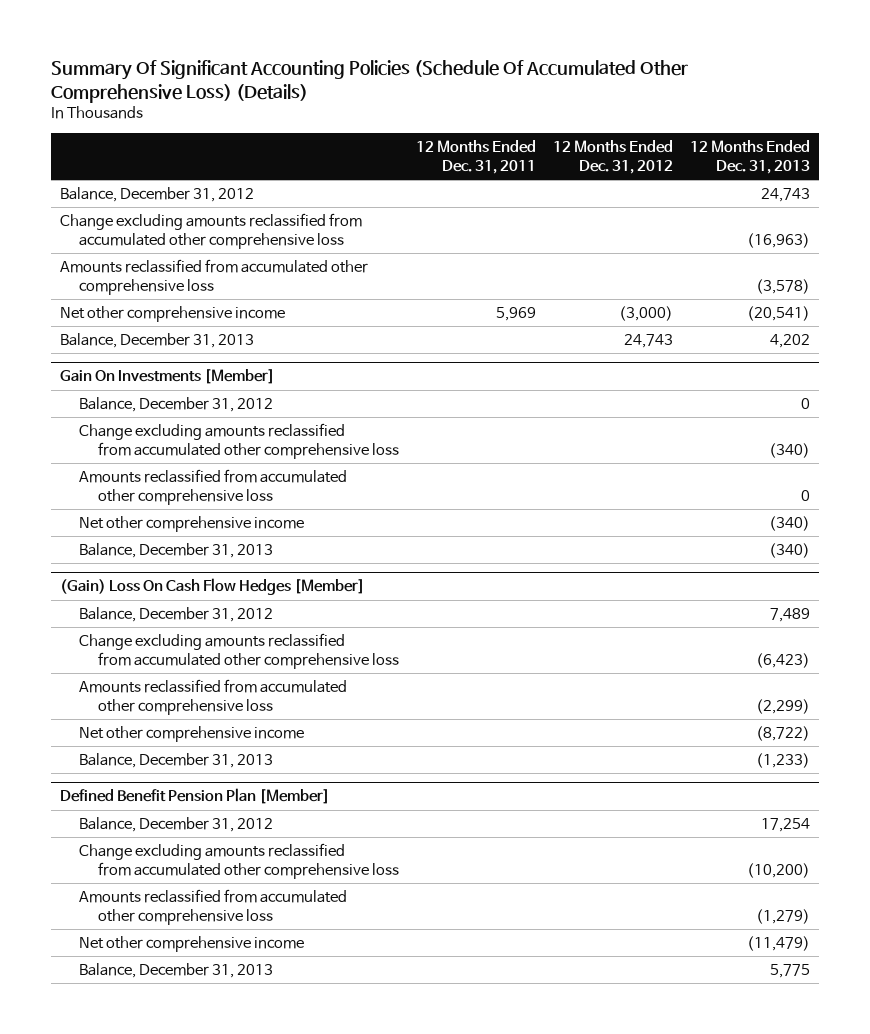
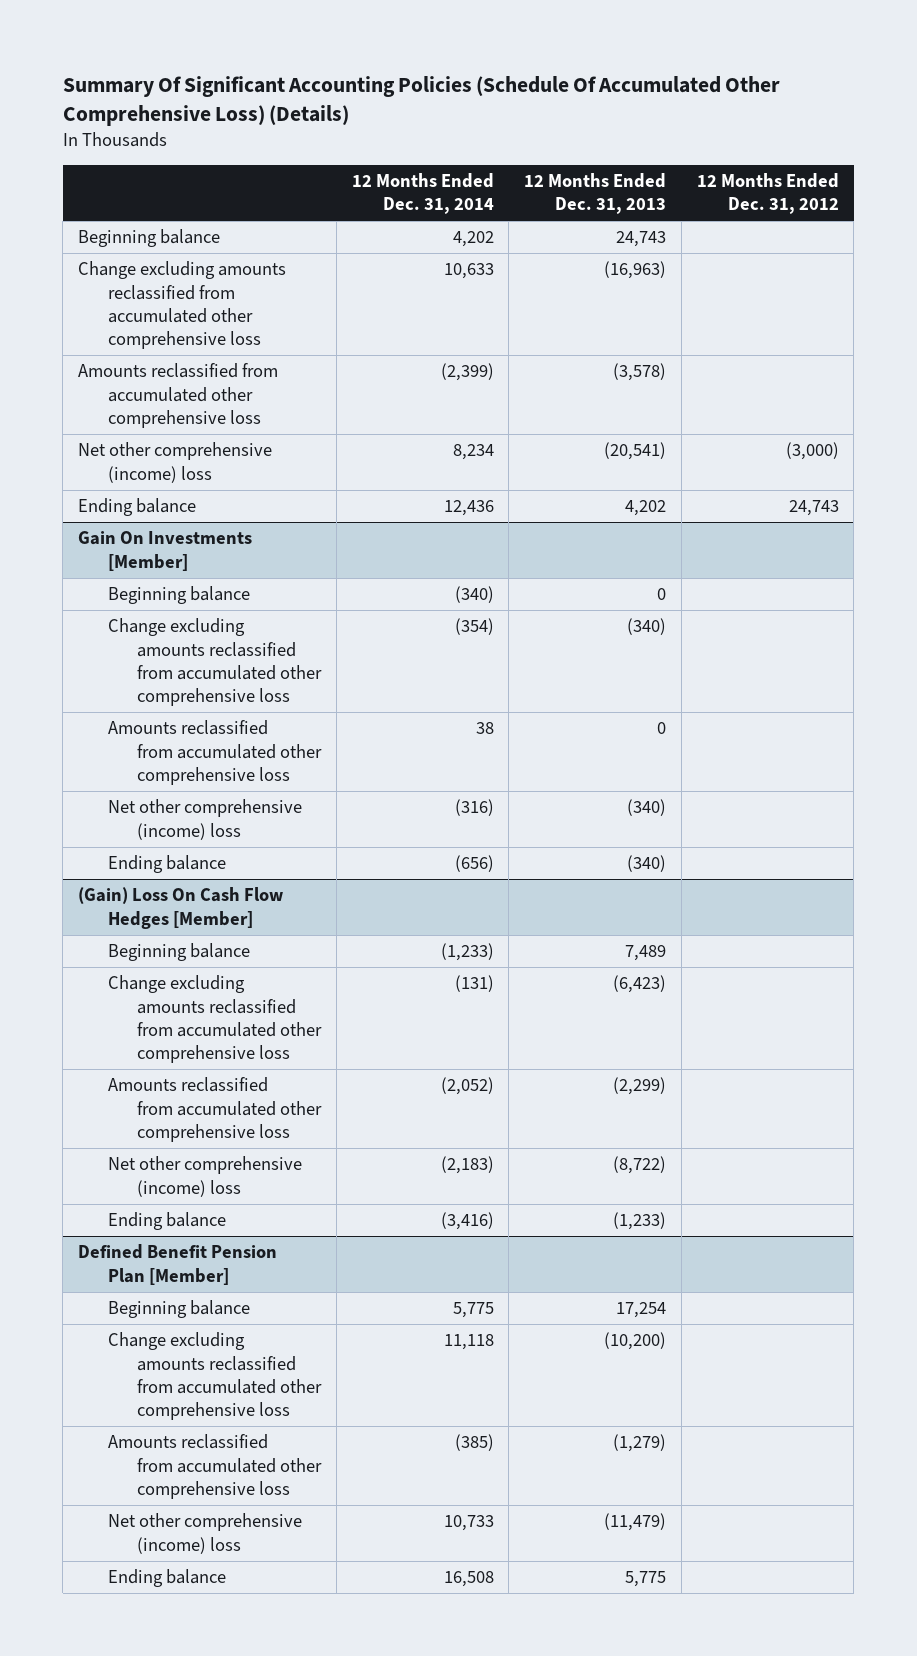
[415,140,536,175] 12 Months Ended Dec. 31, 2011 -> none
none -> [351,172,494,215] 12 Months Ended Dec. 31, 2014
[59,186,254,202] Balance, December 31, 2012 -> [78,229,221,248] Beginning balance
[59,305,285,322] Net other comprehensive income -> [78,442,273,483] Net other comprehensive (income) loss
[59,332,254,348] Balance, December 31, 2013 -> [78,498,197,517] Ending balance
[78,396,273,412] Balance, December 31, 2012 -> [107,586,250,605] Beginning balance
[78,515,304,532] Net other comprehensive income -> [107,799,302,840] Net other comprehensive (income) loss
[78,542,273,558] Balance, December 31, 2013 -> [107,855,226,874] Ending balance
[78,606,273,622] Balance, December 31, 2012 -> [107,943,250,962] Beginning balance
[78,725,304,742] Net other comprehensive income -> [107,1156,302,1197] Net other comprehensive (income) loss
[78,752,273,768] Balance, December 31, 2013 -> [107,1212,226,1231] Ending balance
[78,816,273,832] Balance, December 31, 2012 -> [107,1300,250,1319] Beginning balance
[78,935,304,952] Net other comprehensive income -> [107,1513,302,1554] Net other comprehensive (income) loss
[78,962,273,978] Balance, December 31, 2013 -> [107,1569,226,1588] Ending balance

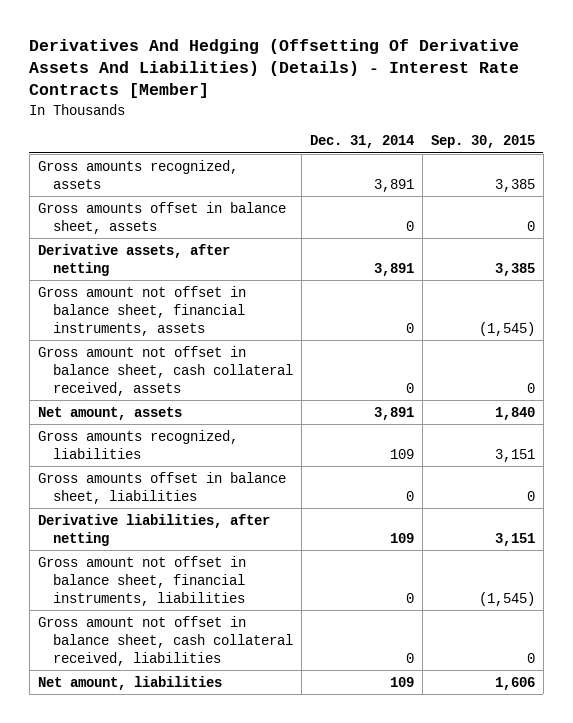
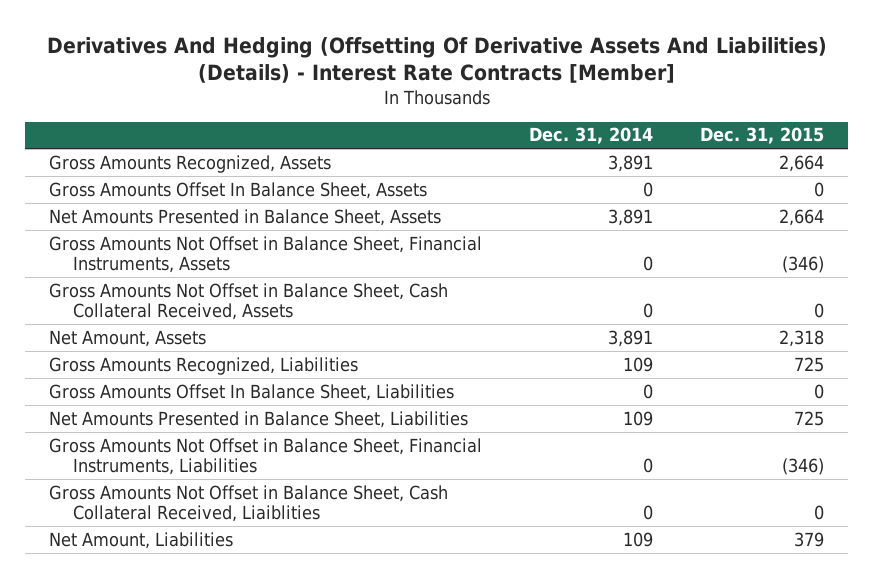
[430,135,535,149] Sep. 30, 2015 -> none
none -> [700,127,825,145] Dec. 31, 2015
[37,159,238,189] Gross amounts recognized, assets -> [49,154,332,173] Gross Amounts Recognized, Assets
[37,201,286,234] Gross amounts offset in balance sheet, assets -> [49,181,428,199] Gross Amounts Offset In Balance Sheet, Assets
[37,243,230,276] Derivative assets, after netting -> [49,208,442,226] Net Amounts Presented in Balance Sheet, Assets
[37,285,246,337] Gross amount not offset in balance sheet, financial instruments, assets -> [49,235,483,274] Gross Amounts Not Offset in Balance Sheet, Financial Instruments, Assets
[37,345,294,397] Gross amount not offset in balance sheet, cash collateral received, assets -> [49,282,449,321] Gross Amounts Not Offset in Balance Sheet, Cash Collateral Received, Assets
[37,406,182,420] Net amount, assets -> [49,329,207,347] Net Amount, Assets
[37,429,238,459] Gross amounts recognized, liabilities -> [49,356,359,375] Gross Amounts Recognized, Liabilities
[37,471,286,504] Gross amounts offset in balance sheet, liabilities -> [49,383,455,401] Gross Amounts Offset In Balance Sheet, Liabilities
[37,513,270,546] Derivative liabilities, after netting -> [49,410,469,428] Net Amounts Presented in Balance Sheet, Liabilities
[37,555,246,607] Gross amount not offset in balance sheet, financial instruments, liabilities -> [49,437,483,476] Gross Amounts Not Offset in Balance Sheet, Financial Instruments, Liabilities
[37,615,294,667] Gross amount not offset in balance sheet, cash collateral received, liabilities -> [49,484,449,523] Gross Amounts Not Offset in Balance Sheet, Cash Collateral Received, Liaiblities
[37,675,222,690] Net amount, liabilities -> [49,531,234,549] Net Amount, Liabilities

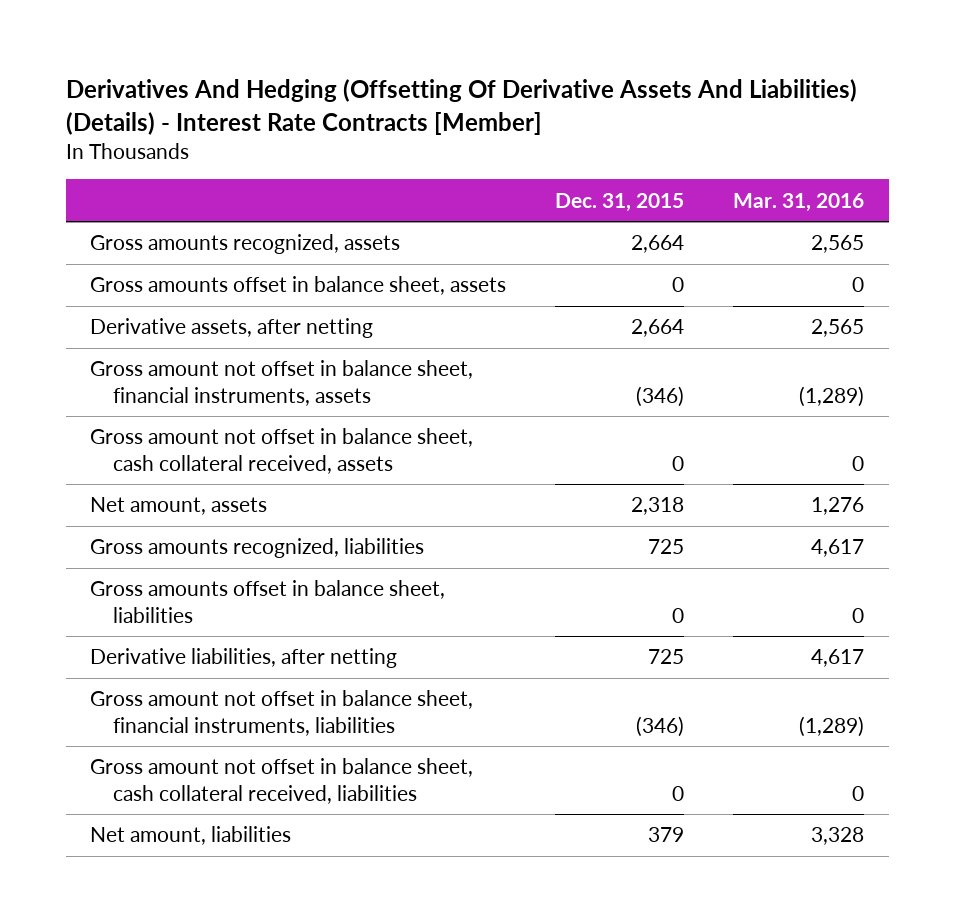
[529,127,654,145] Dec. 31, 2014 -> none
none -> [733,192,865,212] Mar. 31, 2016
[49,154,332,173] Gross Amounts Recognized, Assets -> [90,234,401,255] Gross amounts recognized, assets
[49,181,428,199] Gross Amounts Offset In Balance Sheet, Assets -> [90,276,507,296] Gross amounts offset in balance sheet, assets
[49,208,442,226] Net Amounts Presented in Balance Sheet, Assets -> [90,318,374,339] Derivative assets, after netting
[49,235,483,274] Gross Amounts Not Offset in Balance Sheet, Financial Instruments, Assets -> [90,360,474,406] Gross amount not offset in balance sheet, financial instruments, assets
[49,282,449,321] Gross Amounts Not Offset in Balance Sheet, Cash Collateral Received, Assets -> [90,428,474,474] Gross amount not offset in balance sheet, cash collateral received, assets
[49,329,207,347] Net Amount, Assets -> [90,497,268,516] Net amount, assets
[49,356,359,375] Gross Amounts Recognized, Liabilities -> [90,538,425,559] Gross amounts recognized, liabilities
[49,383,455,401] Gross Amounts Offset In Balance Sheet, Liabilities -> [90,580,446,623] Gross amounts offset in balance sheet, liabilities
[49,410,469,428] Net Amounts Presented in Balance Sheet, Liabilities -> [90,648,398,669] Derivative liabilities, after netting
[49,437,483,476] Gross Amounts Not Offset in Balance Sheet, Financial Instruments, Liabilities -> [90,690,474,736] Gross amount not offset in balance sheet, financial instruments, liabilities
[49,484,449,523] Gross Amounts Not Offset in Balance Sheet, Cash Collateral Received, Liaiblities -> [90,758,474,804] Gross amount not offset in balance sheet, cash collateral received, liabilities
[49,531,234,549] Net Amount, Liabilities -> [90,826,292,846] Net amount, liabilities

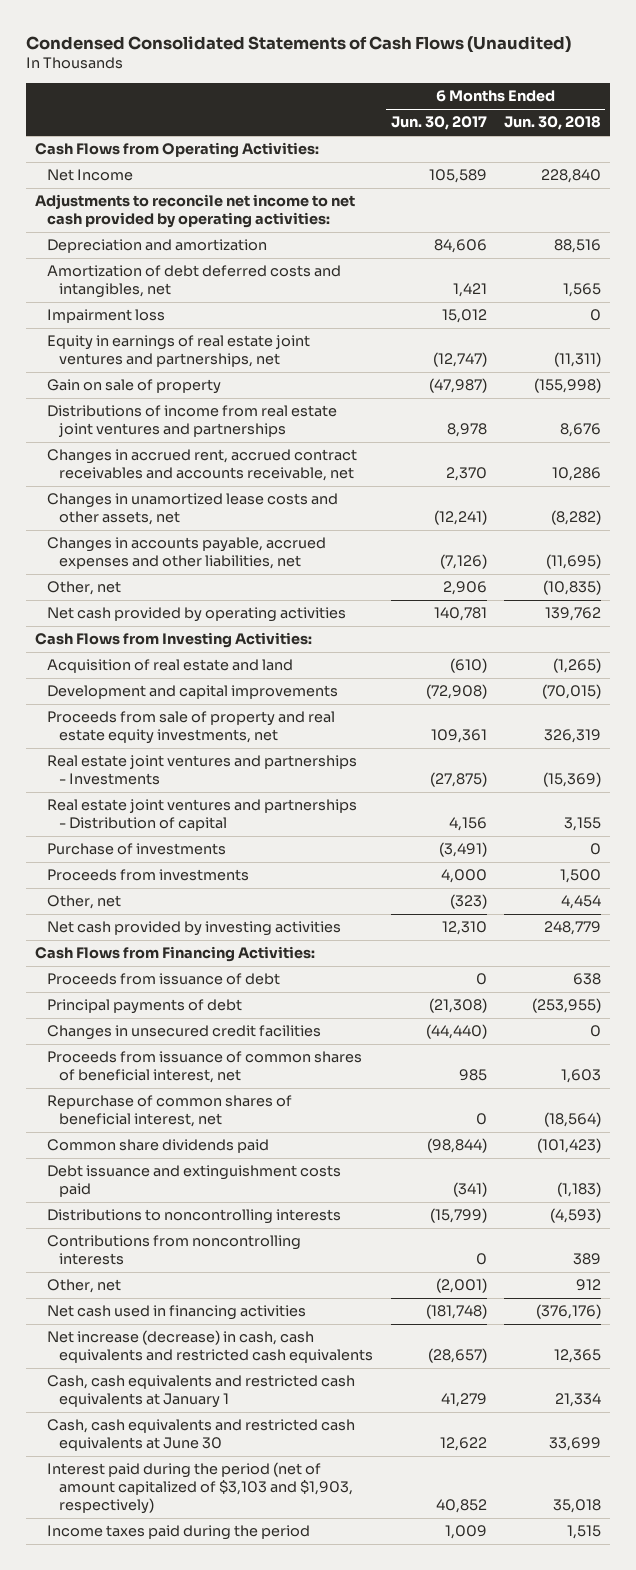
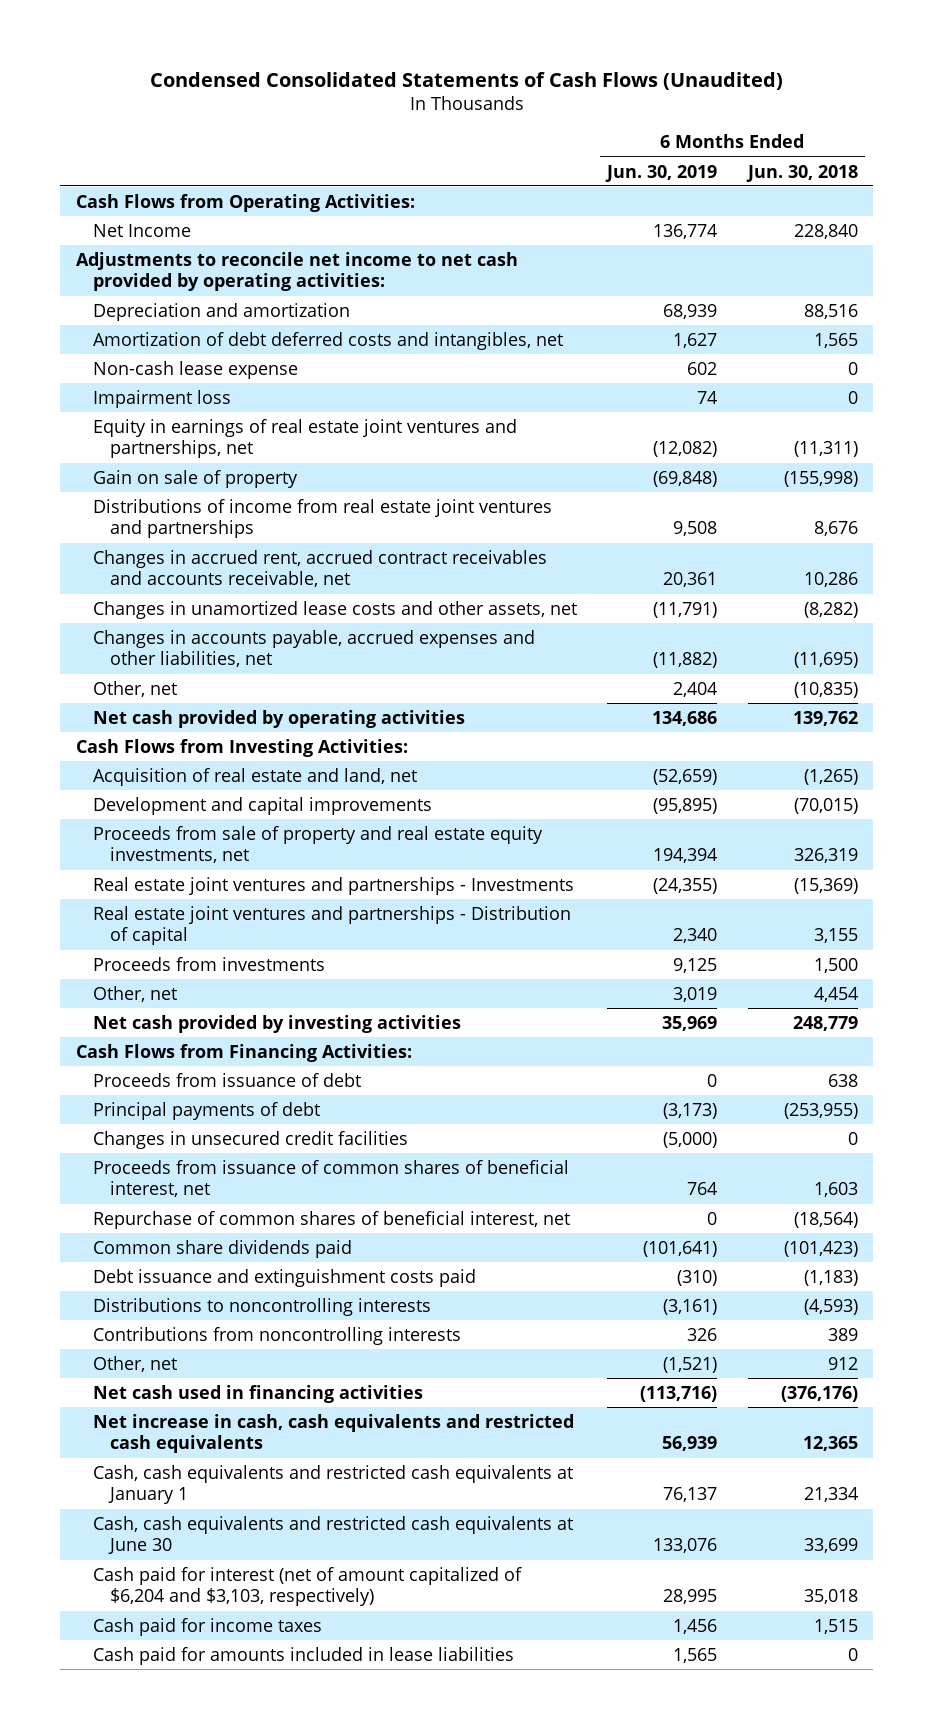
[390,116,487,131] Jun. 30, 2017 -> none
none -> [605,164,718,182] Jun. 30, 2019
none -> [92,360,298,379] Non-cash lease expense
[47,659,294,674] Acquisition of real estate and land -> [92,767,417,786] Acquisition of real estate and land, net
[47,843,227,856] Purchase of investments -> none
[47,1330,374,1364] Net increase (decrease) in cash, cash equivalents and restricted cash equivalents -> [92,1413,574,1454] Net increase in cash, cash equivalents and restricted cash equivalents
[47,1462,354,1514] Interest paid during the period (net of amount capitalized of $3,103 and $1,903, respectively) -> [92,1566,522,1607] Cash paid for interest (net of amount capitalized of $6,204 and $3,103, respectively)
[47,1525,311,1541] Income taxes paid during the period -> [92,1617,322,1636] Cash paid for income taxes
none -> [92,1646,514,1665] Cash paid for amounts included in lease liabilities

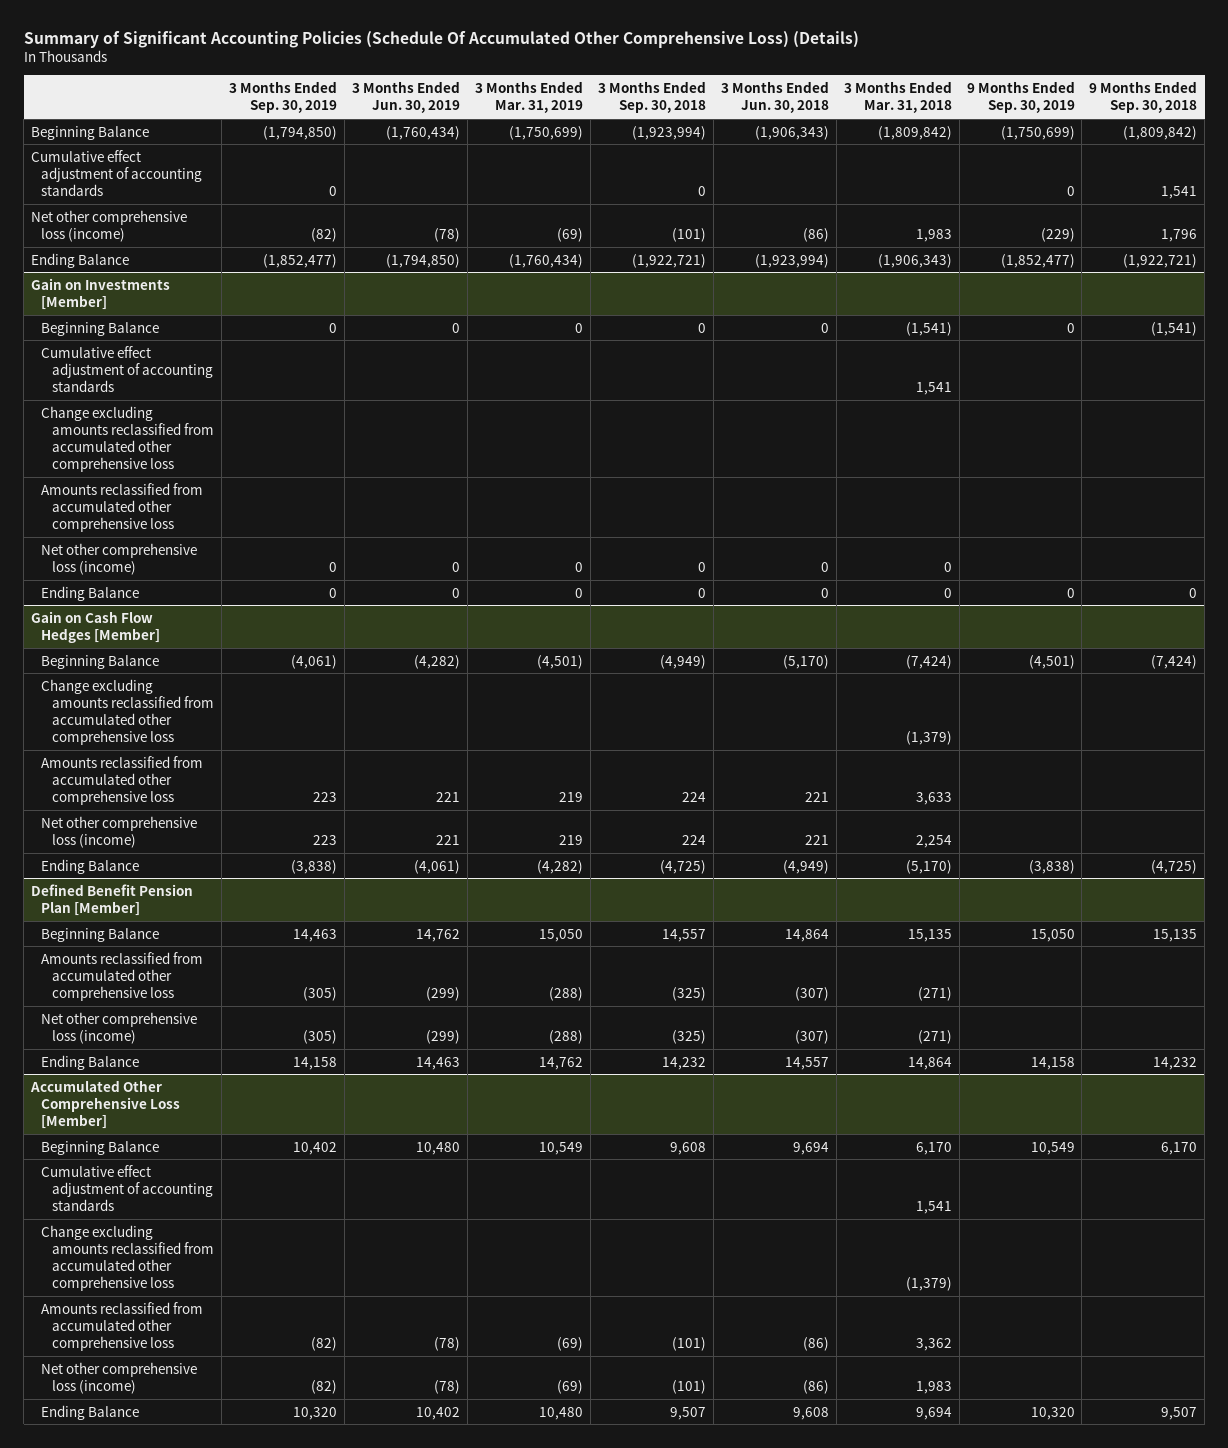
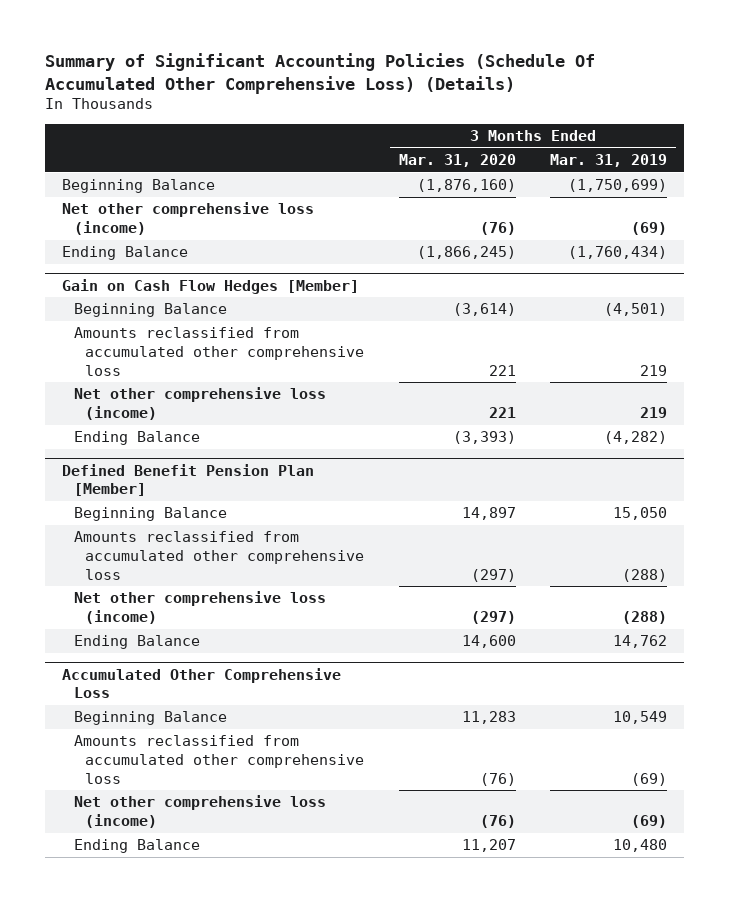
[228,81,337,114] 3 Months Ended Sep. 30, 2019 -> none
[351,81,460,114] 3 Months Ended Jun. 30, 2019 -> none
[597,81,706,114] 3 Months Ended Sep. 30, 2018 -> none
[720,81,829,114] 3 Months Ended Jun. 30, 2018 -> none
[843,81,952,114] 3 Months Ended Mar. 31, 2018 -> none
[966,81,1075,114] 9 Months Ended Sep. 30, 2019 -> none
[1089,81,1198,114] 9 Months Ended Sep. 30, 2018 -> none
none -> [398,153,516,167] Mar. 31, 2020
[31,149,203,196] Cumulative effect adjustment of accounting standards -> none
[31,277,171,310] Gain on Investments [Member] -> none
[41,321,160,336] Beginning Balance -> none
[41,345,213,392] Cumulative effect adjustment of accounting standards -> none
[41,405,214,473] Change excluding amounts reclassified from accumulated other comprehensive loss -> none
[41,482,204,532] Amounts reclassified from accumulated other comprehensive loss -> none
[41,542,198,575] Net other comprehensive loss (income) -> none
[41,585,140,601] Ending Balance -> none
[41,678,214,746] Change excluding amounts reclassified from accumulated other comprehensive loss -> none
[30,1079,181,1129] Accumulated Other Comprehensive Loss [Member] -> [62,667,342,699] Accumulated Other Comprehensive Loss
[41,1164,213,1211] Cumulative effect adjustment of accounting standards -> none
[41,1224,214,1292] Change excluding amounts reclassified from accumulated other comprehensive loss -> none

